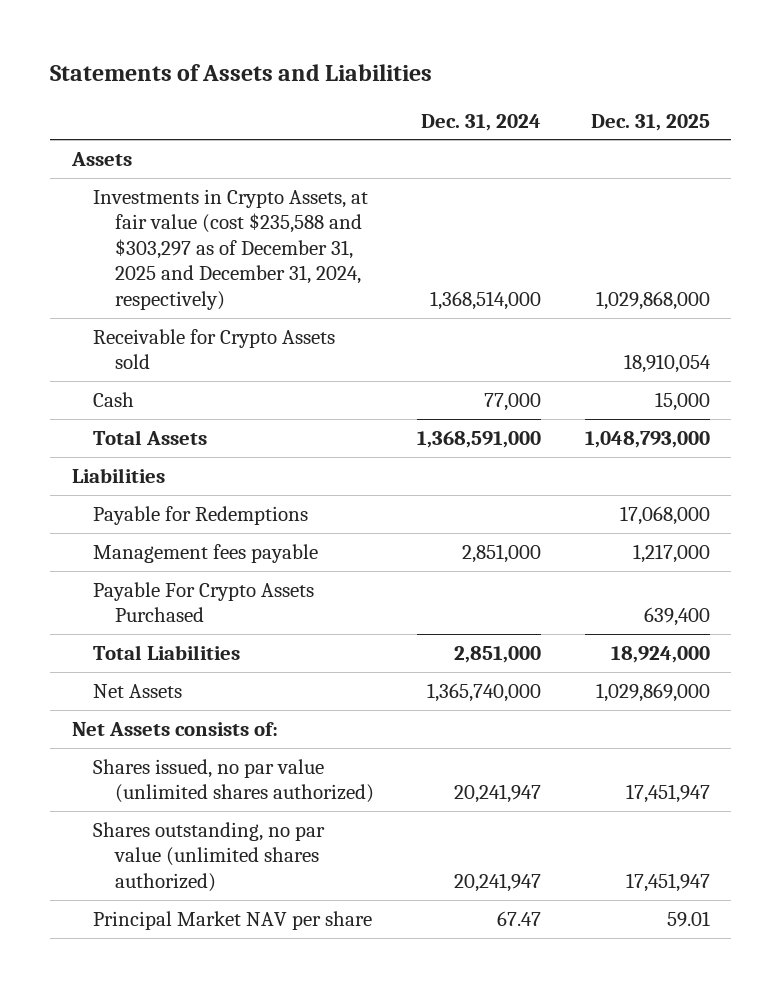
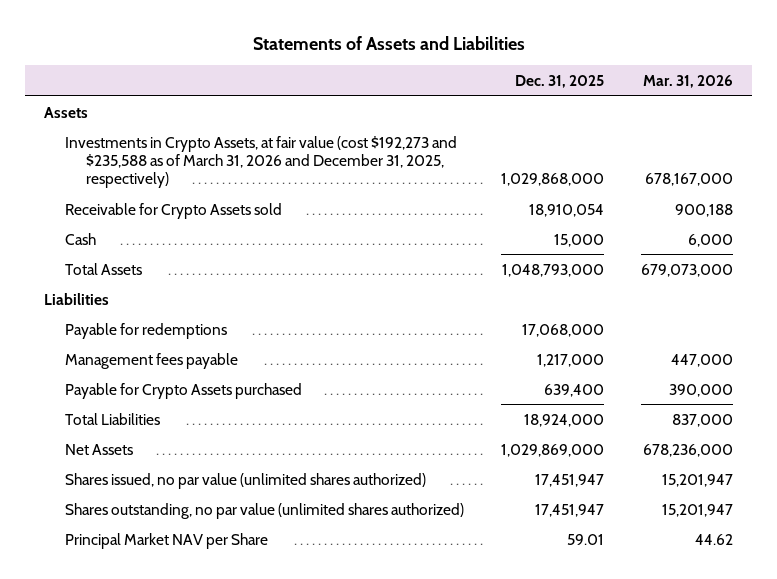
[421,113,542,131] Dec. 31, 2024 -> none
none -> [643,74,734,88] Mar. 31, 2026
[93,188,369,310] Investments in Crypto Assets, at fair value (cost $235,588 and $303,297 as of December 31, 2025 and December 31, 2024, respectively) -> [65,135,458,189] Investments in Crypto Assets, at fair value (cost $192,273 and $235,588 as of March 31, 2026 and December 31, 2025, respectively)
[93,505,309,525] Payable for Redemptions -> [65,322,228,339] Payable for redemptions
[93,581,315,623] Payable For Crypto Assets Purchased -> [65,382,303,399] Payable for Crypto Assets purchased
[71,721,278,736] Net Assets consists of: -> none
[93,910,373,930] Principal Market NAV per share -> [65,532,269,549] Principal Market NAV per Share

